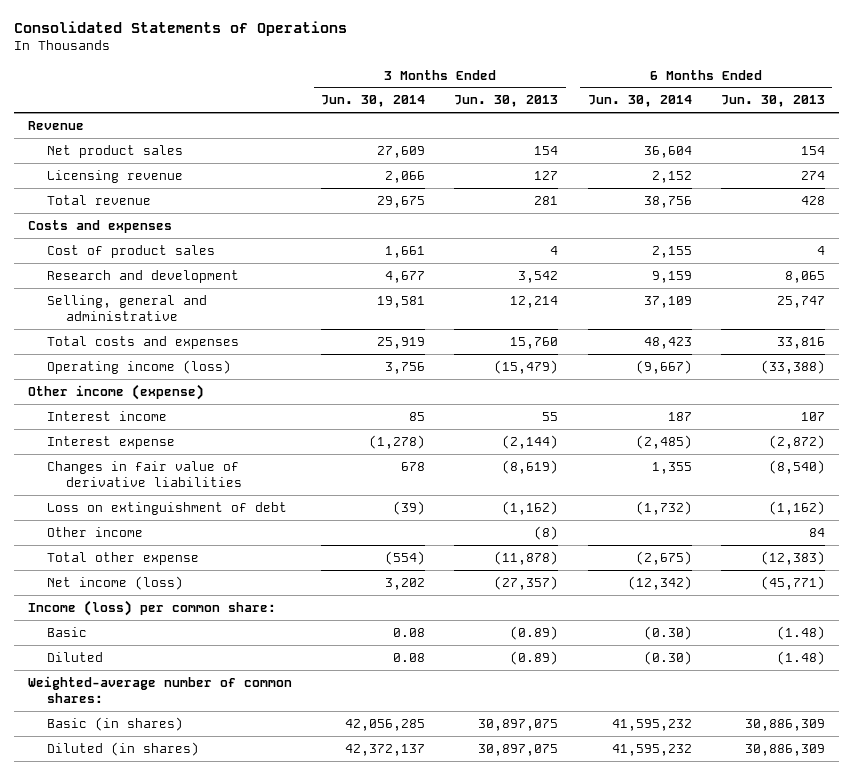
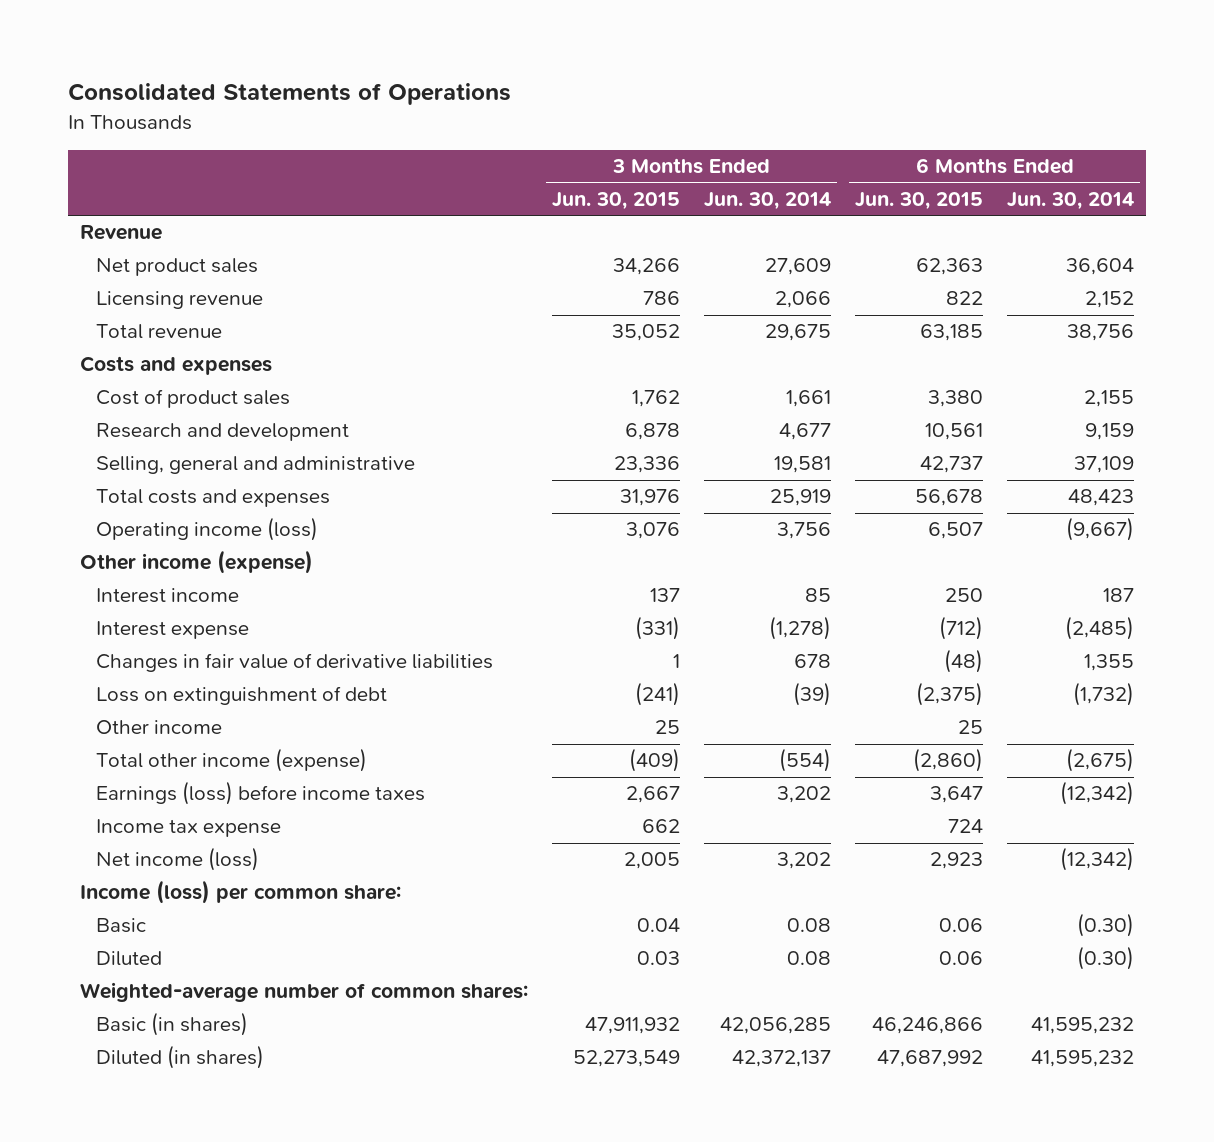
[454,95,559,108] Jun. 30, 2013 -> none
[720,95,825,108] Jun. 30, 2013 -> none
none -> [552,191,681,210] Jun. 30, 2015
none -> [855,191,984,210] Jun. 30, 2015
[47,551,200,565] Total other expense -> [95,748,367,773] Total other income (expense)
none -> [95,781,425,806] Earnings (loss) before income taxes
none -> [95,819,281,838] Income tax expense

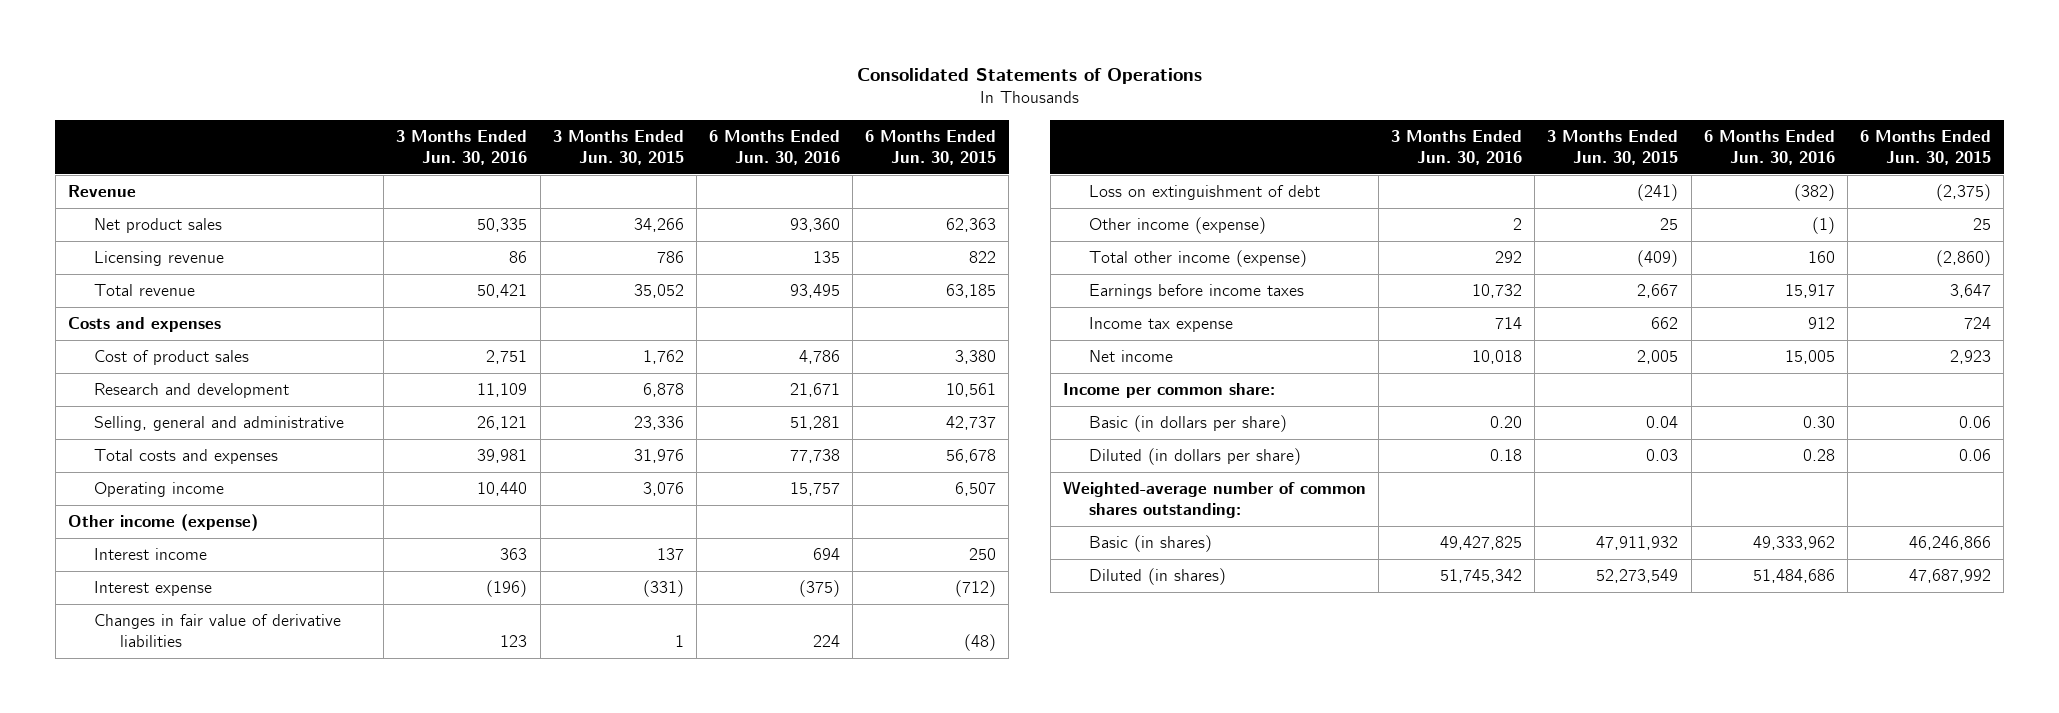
[704,191,832,210] Jun. 30, 2014 -> none
[1007,191,1135,210] Jun. 30, 2014 -> none
none -> [396,129,528,166] 3 Months Ended Jun. 30, 2016
none -> [708,129,840,166] 6 Months Ended Jun. 30, 2016
[95,517,318,542] Operating income (loss) -> [94,481,225,497] Operating income
[95,720,222,735] Other income -> [1088,216,1266,234] Other income (expense)
[95,781,425,806] Earnings (loss) before income taxes -> [1088,283,1304,299] Earnings before income taxes
[95,847,259,872] Net income (loss) -> [1088,349,1173,362] Net income
[79,880,401,905] Income (loss) per common share: -> [1062,382,1275,398] Income per common share:
[95,918,146,934] Basic -> [1088,414,1287,432] Basic (in dollars per share)
[95,951,162,967] Diluted -> [1088,447,1301,465] Diluted (in dollars per share)
[79,982,528,1003] Weighted-average number of common shares: -> [1062,480,1366,519] Weighted-average number of common shares outstanding:

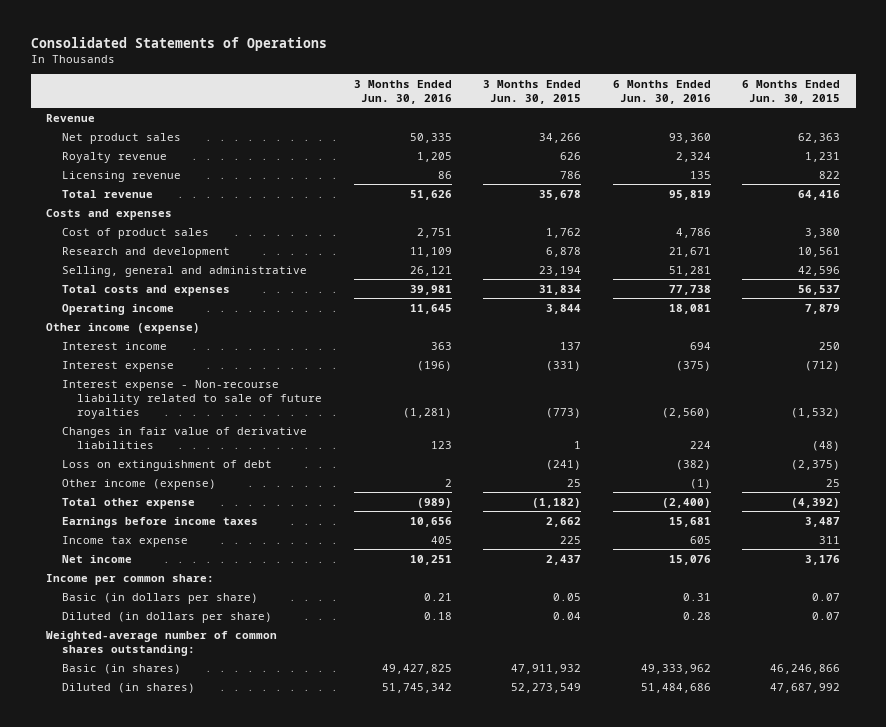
none -> [61,151,167,163] Royalty revenue
[477,283,528,298] 50,421 -> [409,189,452,200] 51,626
[633,283,684,298] 35,052 -> [539,189,582,200] 35,678
[789,283,840,298] 93,495 -> [668,189,711,200] 95,819
[946,283,997,298] 63,185 -> [798,189,841,200] 64,416
[633,415,684,430] 23,336 -> [539,265,582,276] 23,194
[946,415,997,430] 42,737 -> [798,265,841,276] 42,596
[633,448,684,463] 31,976 -> [539,284,582,295] 31,834
[946,448,997,463] 56,678 -> [798,284,841,295] 56,537
[477,481,528,496] 10,440 -> [409,303,452,314] 11,645
[642,481,684,496] 3,076 -> [546,303,582,314] 3,844
[789,481,840,496] 15,757 -> [668,303,711,314] 18,081
[955,481,997,496] 6,507 -> [805,303,841,314] 7,879
none -> [61,379,323,419] Interest expense - Non-recourse liability related to sale of future royalties
[1088,249,1307,267] Total other income (expense) -> [61,497,195,509] Total other expense
[1495,250,1523,263] 292 -> [416,497,452,508] (989)
[1637,249,1679,267] (409) -> [532,497,582,508] (1,182)
[1807,250,1835,263] 160 -> [661,497,711,508] (2,400)
[1935,249,1991,267] (2,860) -> [791,497,841,508] (4,392)
[1472,283,1523,298] 10,732 -> [409,516,452,527] 10,656
[1637,283,1679,298] 2,667 -> [546,516,582,527] 2,662
[1784,283,1835,298] 15,917 -> [668,516,711,527] 15,681
[1949,283,1991,298] 3,647 -> [805,516,841,527] 3,487
[1495,316,1523,329] 714 -> [430,535,452,544] 405
[1651,316,1679,329] 662 -> [560,535,582,544] 225
[1807,316,1835,329] 912 -> [689,535,711,544] 605
[1963,316,1991,329] 724 -> [819,535,841,544] 311
[1472,349,1523,364] 10,018 -> [409,554,452,565] 10,251
[1637,349,1679,364] 2,005 -> [546,554,582,565] 2,437
[1784,349,1835,364] 15,005 -> [668,554,711,565] 15,076
[1949,349,1991,364] 2,923 -> [805,554,841,565] 3,176
[1490,415,1523,428] 0.20 -> [423,592,452,601] 0.21
[1646,415,1679,428] 0.04 -> [553,592,582,601] 0.05
[1802,415,1835,428] 0.30 -> [682,592,711,601] 0.31
[1958,415,1991,428] 0.06 -> [812,592,841,601] 0.07
[1646,448,1679,461] 0.03 -> [553,611,582,620] 0.04
[1958,448,1991,461] 0.06 -> [812,611,841,620] 0.07

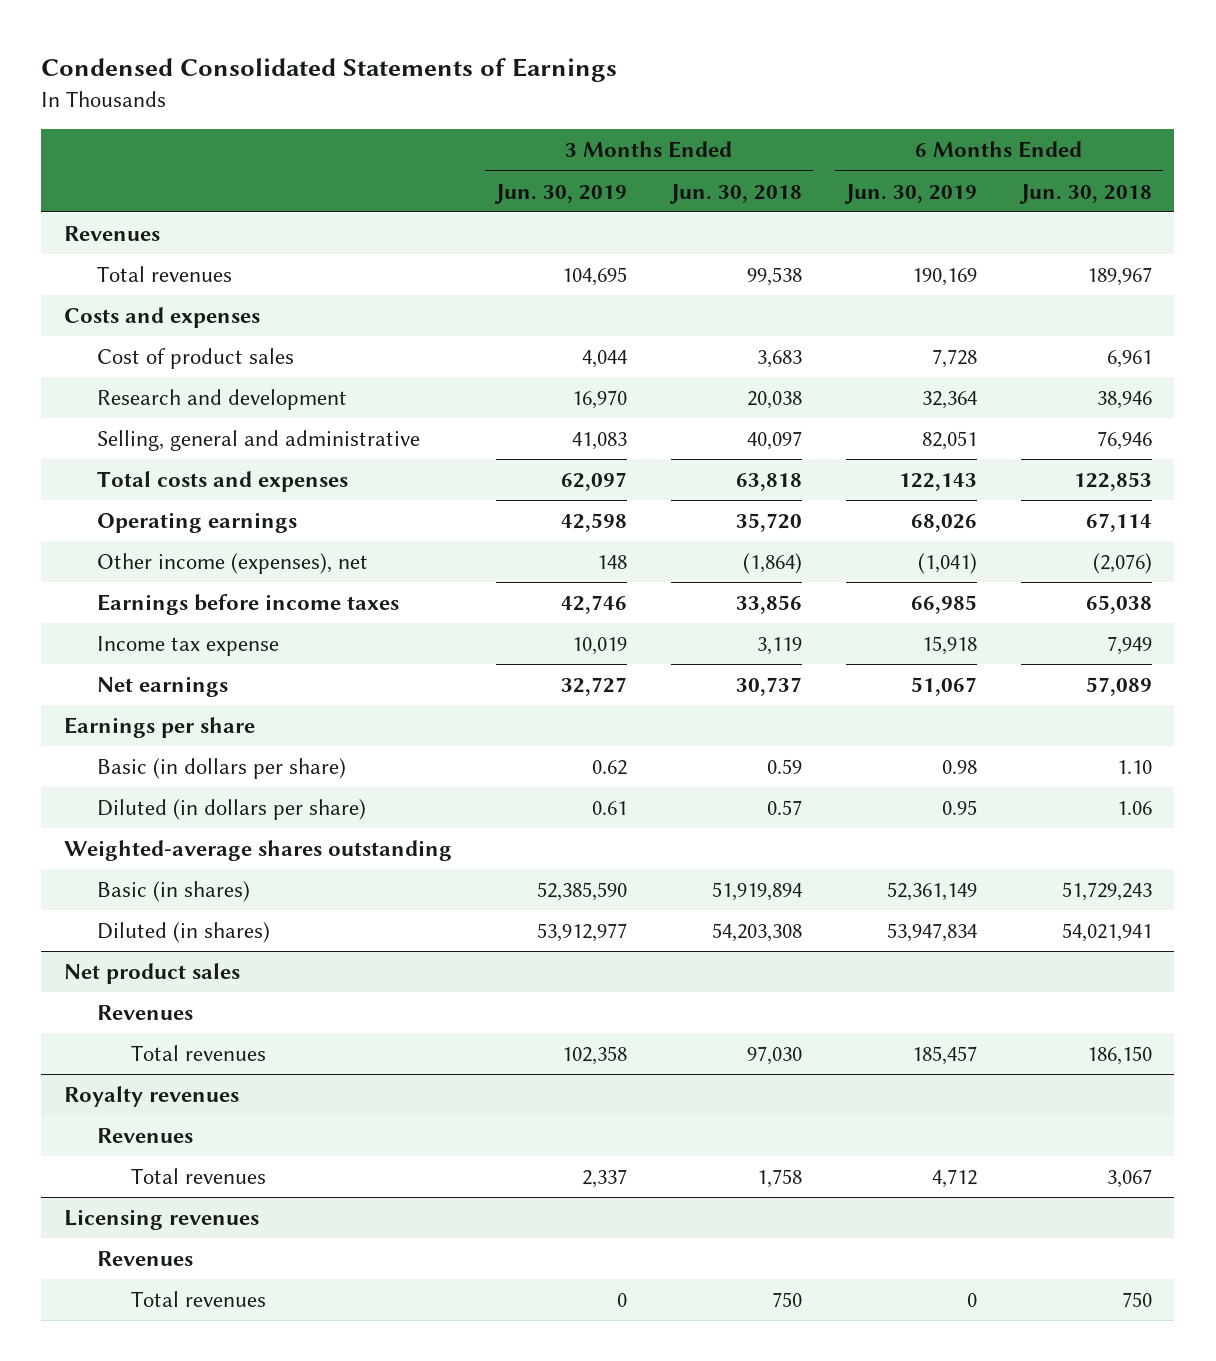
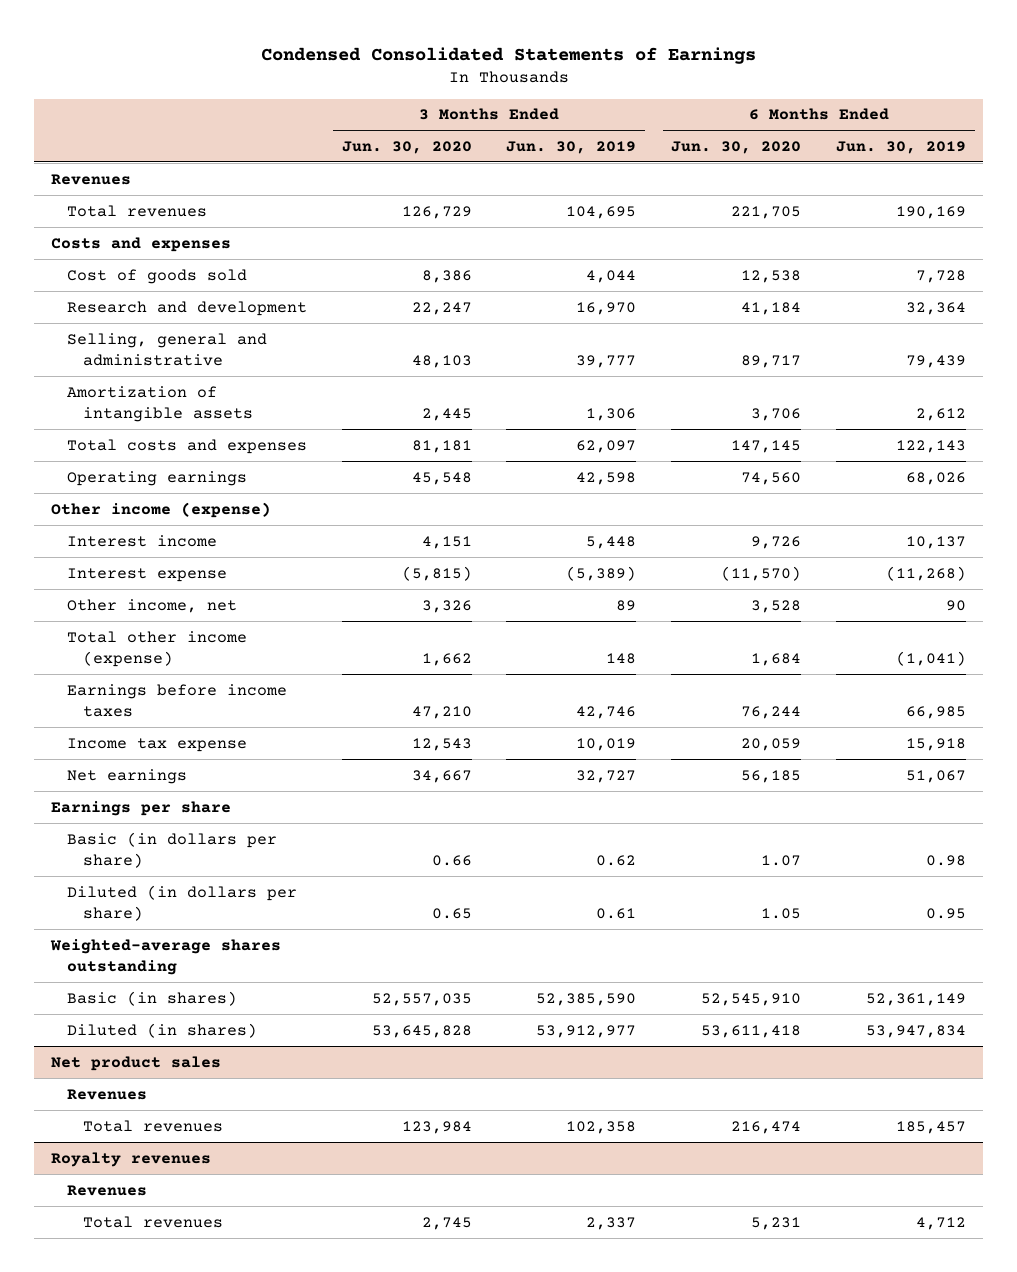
[668,183,802,204] Jun. 30, 2018 -> none
[1018,183,1152,204] Jun. 30, 2018 -> none
none -> [341,140,472,154] Jun. 30, 2020
none -> [671,140,802,154] Jun. 30, 2020
[97,347,295,369] Cost of product sales -> [67,268,248,284] Cost of goods sold
[571,431,627,450] 41,083 -> [576,355,637,369] 39,777
[921,430,977,450] 82,051 -> [905,355,966,369] 79,439
none -> [67,385,254,423] Amortization of intangible assets
none -> [51,501,272,518] Other income (expense)
none -> [67,534,218,547] Interest income
none -> [67,567,228,582] Interest expense
none -> [67,598,238,613] Other income, net
[97,552,369,574] Other income (expenses), net -> [67,630,248,668] Total other income (expense)
[63,1208,259,1230] Licensing revenues -> none
[97,1250,194,1266] Revenues -> none
[131,1290,267,1307] Total revenues -> none

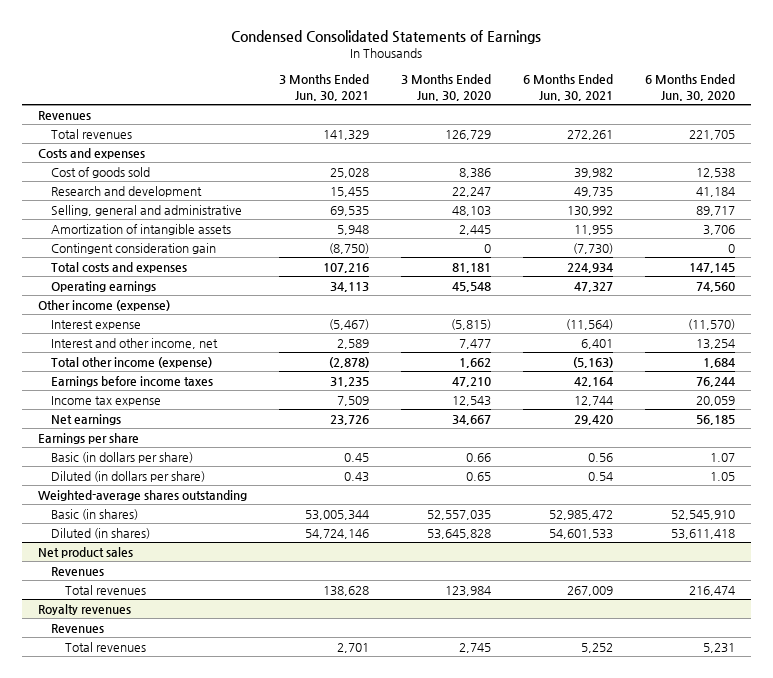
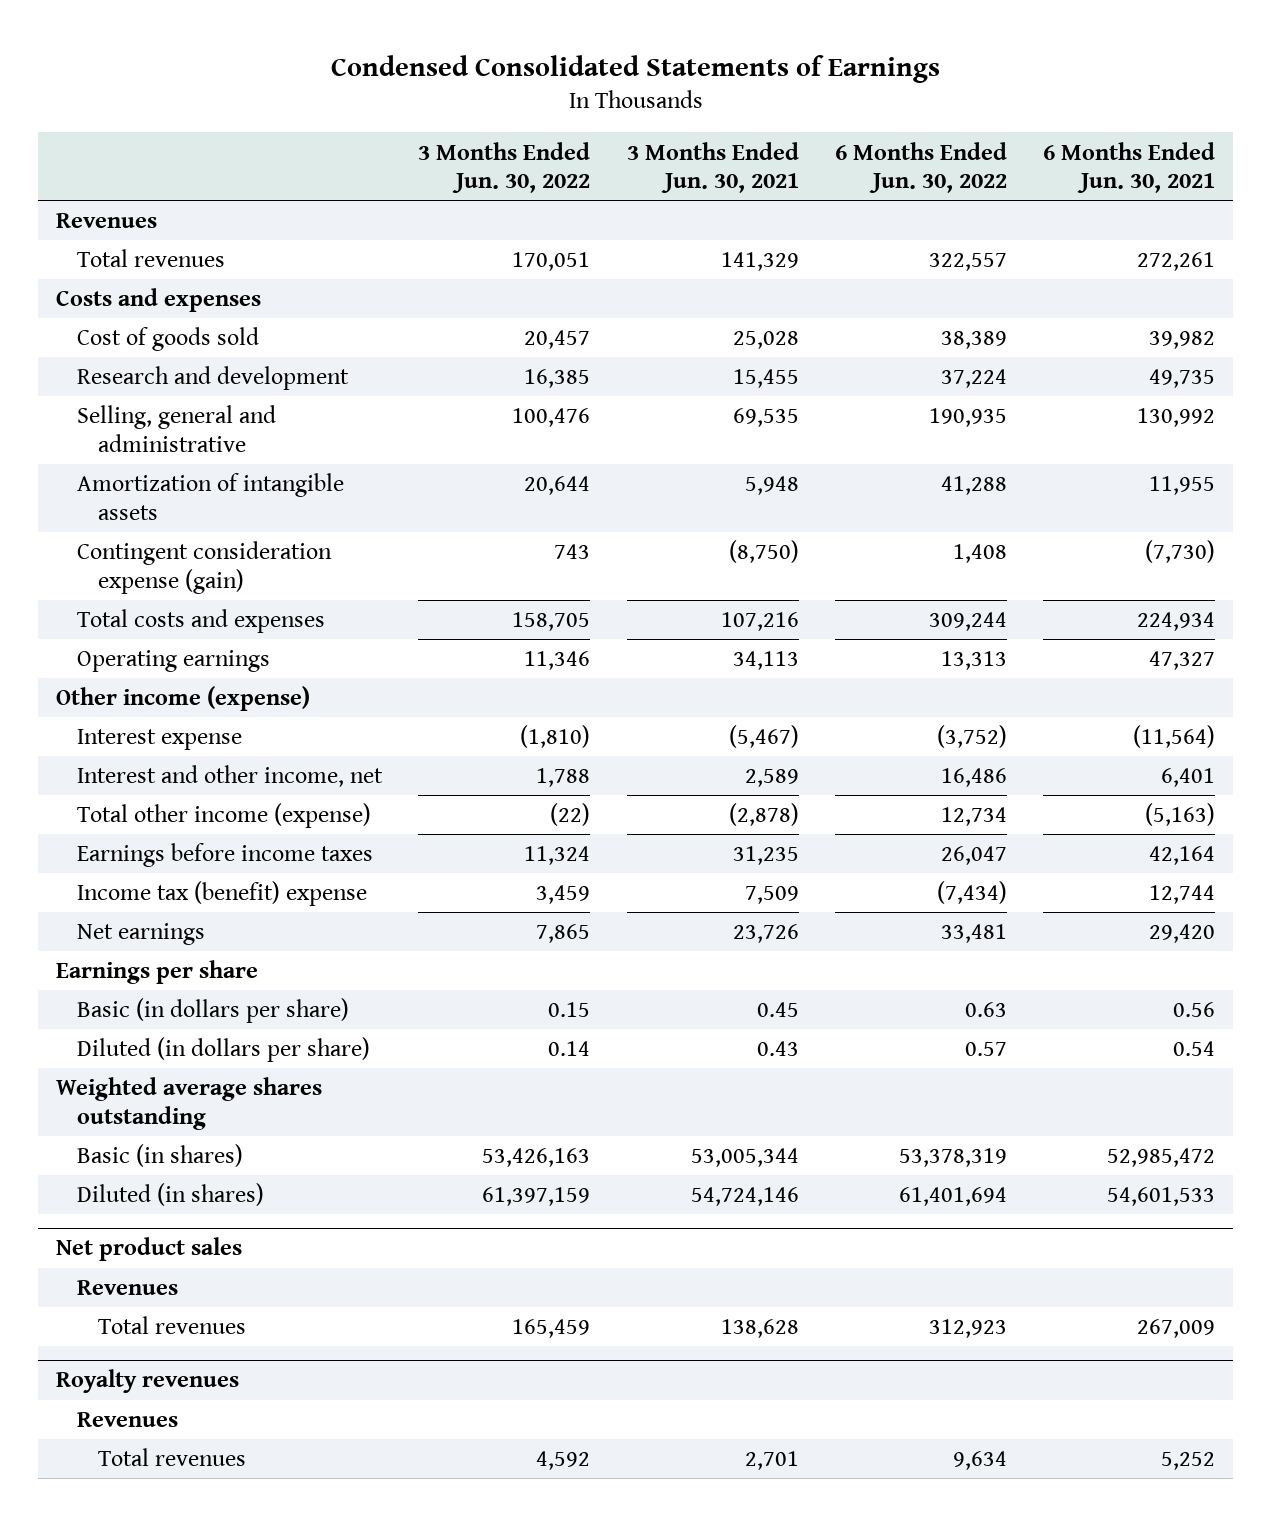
[400,74,491,101] 3 Months Ended Jun. 30, 2020 -> none
[645,74,736,101] 6 Months Ended Jun. 30, 2020 -> none
none -> [418,141,591,194] 3 Months Ended Jun. 30, 2022
none -> [834,141,1007,194] 6 Months Ended Jun. 30, 2022
[51,242,217,254] Contingent consideration gain -> [77,541,333,594] Contingent consideration expense (gain)
[51,395,162,406] Income tax expense -> [77,881,368,907] Income tax (benefit) expense
[37,489,247,501] Weighted-average shares outstanding -> [56,1077,323,1130] Weighted average shares outstanding

